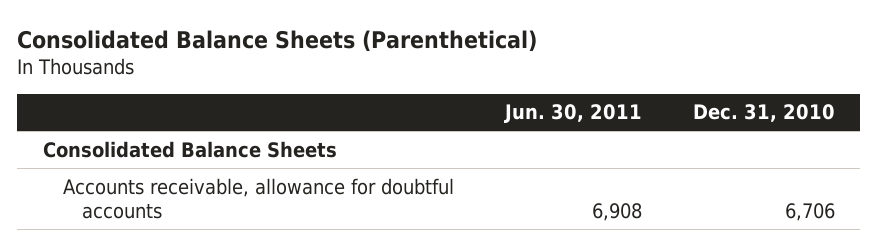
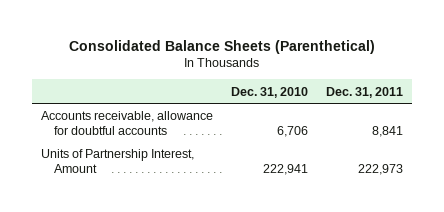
[503,104,642,124] Jun. 30, 2011 -> none
none -> [326,86,404,98] Dec. 31, 2011
[42,140,337,158] Consolidated Balance Sheets -> none
none -> [40,149,194,173] Units of Partnership Interest, Amount

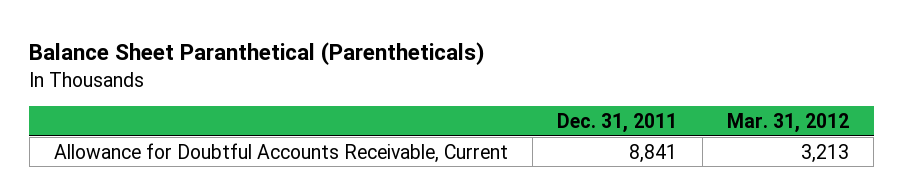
[68,39,375,54] Consolidated Balance Sheets (Parenthetical) -> [29,41,485,65] Balance Sheet Paranthetical (Parentheticals)
[230,86,308,98] Dec. 31, 2010 -> none
none -> [726,112,849,133] Mar. 31, 2012
[40,149,194,173] Units of Partnership Interest, Amount -> none
[40,111,213,135] Accounts receivable, allowance for doubtful accounts -> [54,142,509,163] Allowance for Doubtful Accounts Receivable, Current

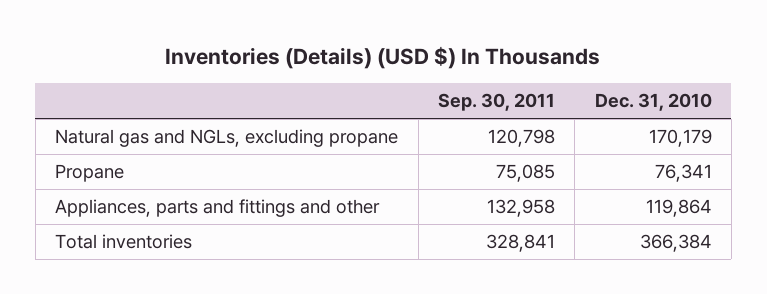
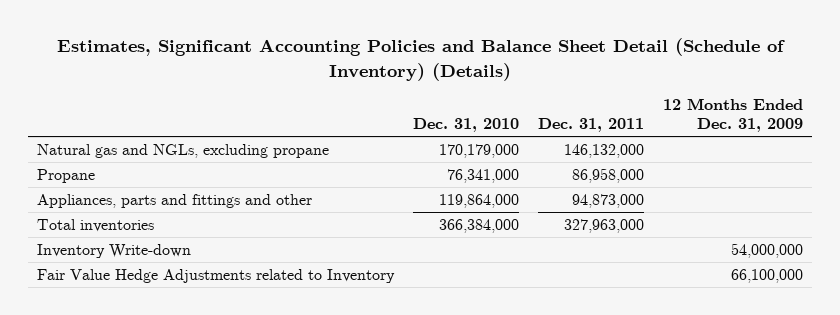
[165,46,601,70] Inventories (Details) (USD $) In Thousands -> [57,38,786,81] Estimates, Significant Accounting Policies and Balance Sheet Detail (Schedule of Inventory) (Details)
[437,93,555,112] Sep. 30, 2011 -> none
none -> [537,118,644,133] Dec. 31, 2011
none -> [662,98,803,133] 12 Months Ended Dec. 31, 2009
[648,129,712,148] 170,179 -> [439,144,520,159] 170,179,000
[654,164,712,183] 76,341 -> [447,169,520,184] 76,341,000
[645,199,712,218] 119,864 -> [439,194,520,209] 119,864,000
[639,234,712,253] 366,384 -> [439,219,520,234] 366,384,000
none -> [37,244,192,259] Inventory Write-down
none -> [37,269,396,284] Fair Value Hedge Adjustments related to Inventory

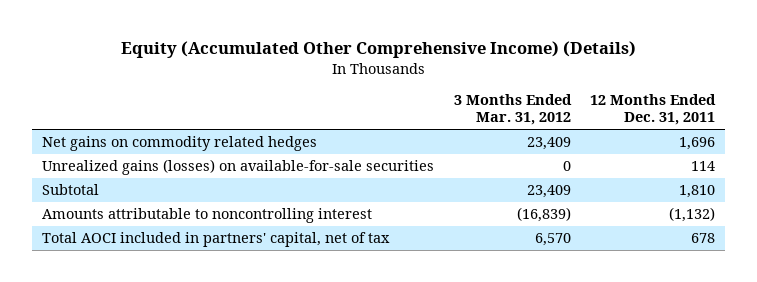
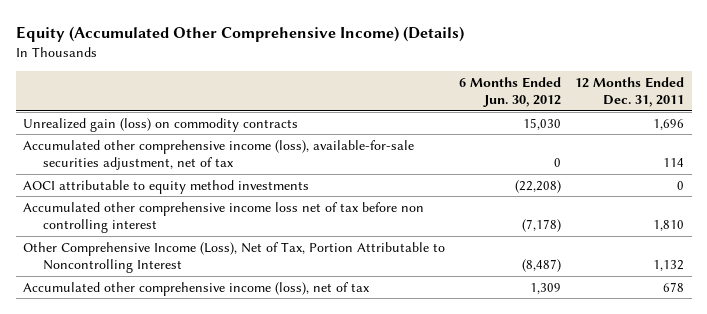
[453,93,572,126] 3 Months Ended Mar. 31, 2012 -> none
none -> [459,76,562,108] 6 Months Ended Jun. 30, 2012
[41,135,317,151] Net gains on commodity related hedges -> [22,117,298,132] Unrealized gain (loss) on commodity contracts
[41,158,434,175] Unrealized gains (losses) on available-for-sale securities -> [22,139,414,171] Accumulated other comprehensive income (loss), available-for-sale securities adjustment, net of tax
none -> [22,179,309,194] AOCI attributable to equity method investments
[41,183,99,195] Subtotal -> [22,201,424,234] Accumulated other comprehensive income loss net of tax before non controlling interest
[41,207,372,223] Amounts attributable to noncontrolling interest -> [22,241,445,274] Other Comprehensive Income (Loss), Net of Tax, Portion Attributable to Noncontrolling Interest
[669,206,716,222] (1,132) -> [653,260,685,272] 1,132
[41,231,390,247] Total AOCI included in partners' capital, net of tax -> [22,281,370,296] Accumulated other comprehensive income (loss), net of tax

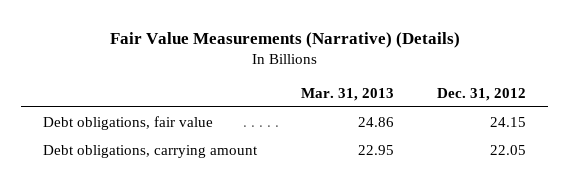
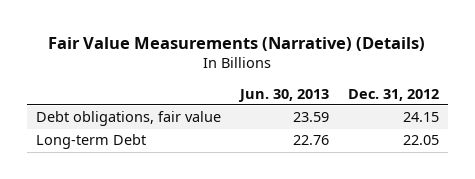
[300,87,394,101] Mar. 31, 2013 -> none
none -> [237,88,329,102] Jun. 30, 2013
[42,144,258,158] Debt obligations, carrying amount -> [36,134,147,150] Long-term Debt

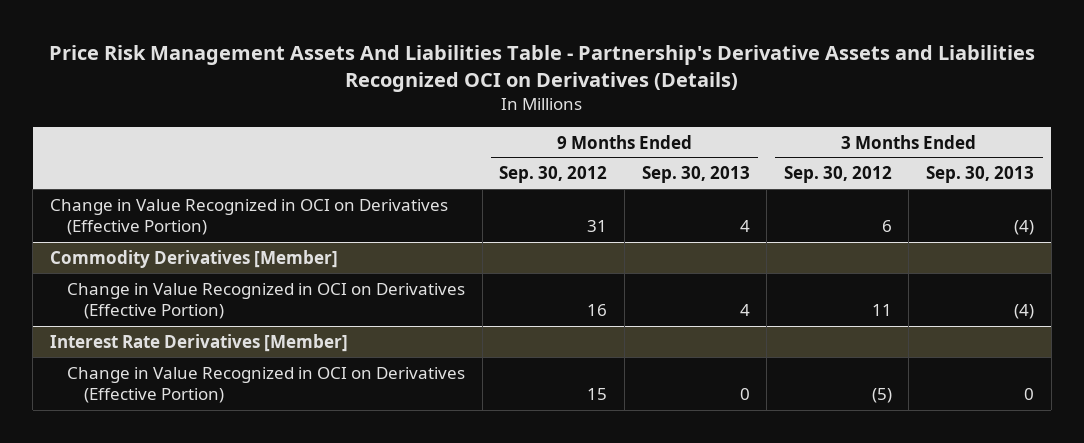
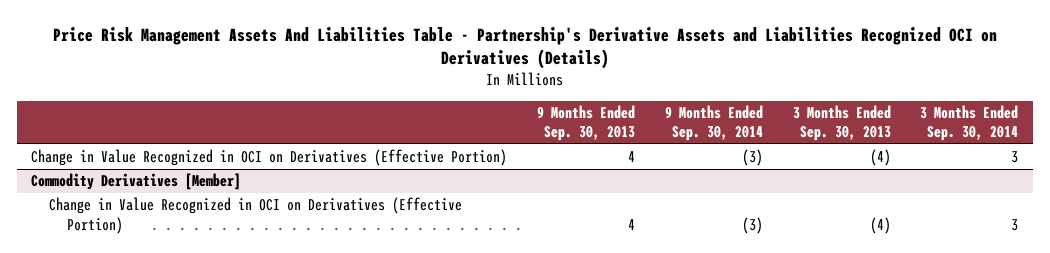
[499,166,608,184] Sep. 30, 2012 -> none
[783,166,892,184] Sep. 30, 2012 -> none
none -> [664,105,763,142] 9 Months Ended Sep. 30, 2014
none -> [920,105,1019,142] 3 Months Ended Sep. 30, 2014
[50,333,349,352] Interest Rate Derivatives [Member] -> none
[67,366,466,404] Change in Value Recognized in OCI on Derivatives (Effective Portion) -> none

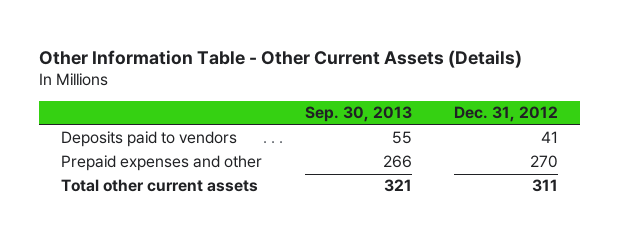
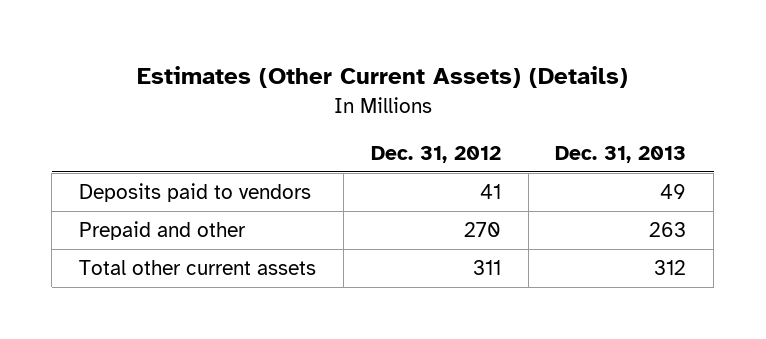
[39,49,523,68] Other Information Table - Other Current Assets (Details) -> [136,66,628,89] Estimates (Other Current Assets) (Details)
[304,106,412,123] Sep. 30, 2013 -> none
none -> [555,146,687,164] Dec. 31, 2013
[60,155,262,172] Prepaid expenses and other -> [79,221,247,241] Prepaid and other

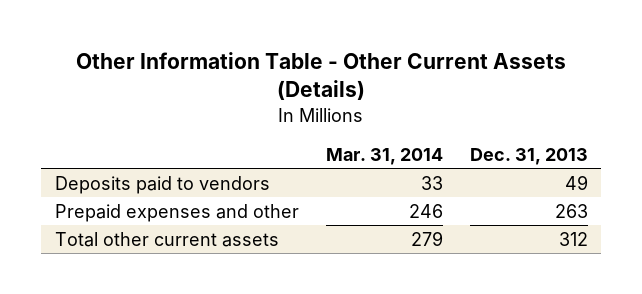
[136,66,628,89] Estimates (Other Current Assets) (Details) -> [76,52,567,101] Other Information Table - Other Current Assets (Details)
[370,146,501,164] Dec. 31, 2012 -> none
none -> [325,147,443,165] Mar. 31, 2014
[79,221,247,241] Prepaid and other -> [54,203,299,222] Prepaid expenses and other

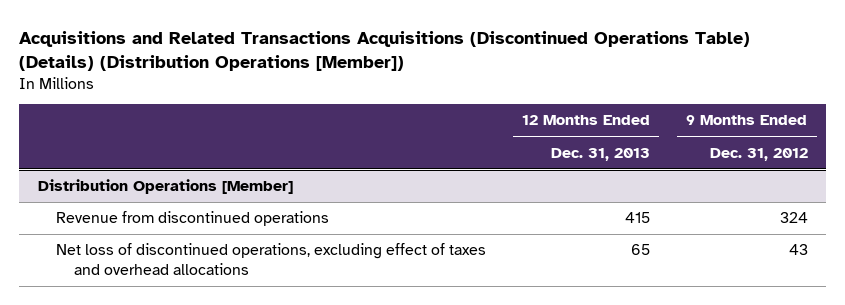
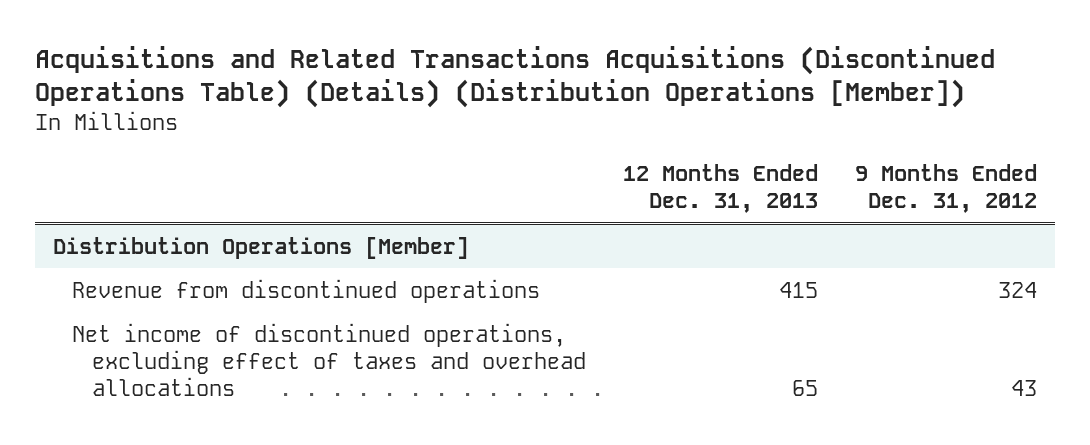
[55,243,486,276] Net loss of discontinued operations, excluding effect of taxes and overhead allocations -> [72,322,586,396] Net income of discontinued operations, excluding effect of taxes and overhead allocations

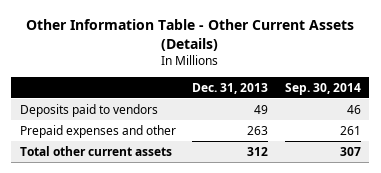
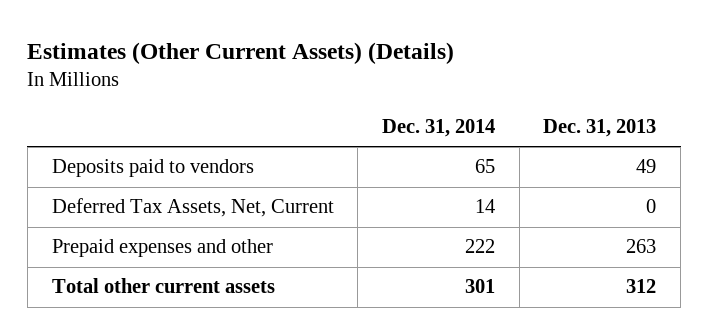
[26,19,355,51] Other Information Table - Other Current Assets (Details) -> [27,41,455,64] Estimates (Other Current Assets) (Details)
[285,82,362,95] Sep. 30, 2014 -> none
none -> [381,119,495,138] Dec. 31, 2014
none -> [51,198,334,218] Deferred Tax Assets, Net, Current

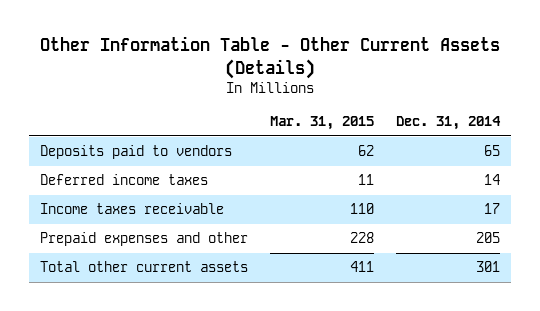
[27,41,455,64] Estimates (Other Current Assets) (Details) -> [40,36,501,79] Other Information Table - Other Current Assets (Details)
[543,119,657,138] Dec. 31, 2013 -> none
none -> [270,116,375,131] Mar. 31, 2015
[51,198,334,218] Deferred Tax Assets, Net, Current -> [40,174,209,186] Deferred income taxes
none -> [40,203,225,215] Income taxes receivable
[464,239,495,254] 222 -> [475,232,500,244] 205

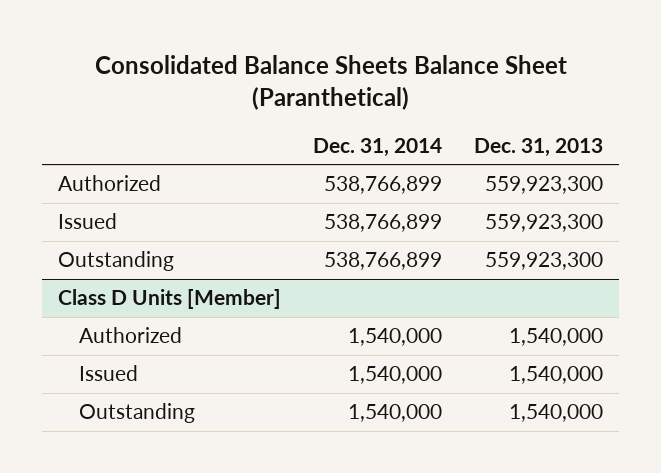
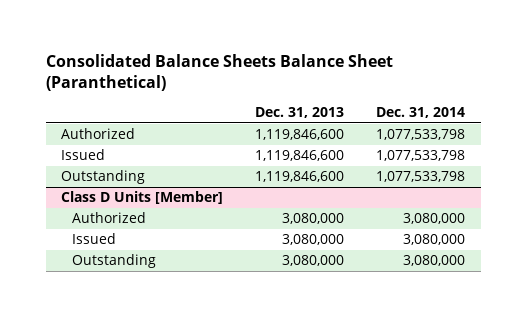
[324,176,443,195] 538,766,899 -> [375,129,465,141] 1,077,533,798
[485,176,604,195] 559,923,300 -> [255,129,345,141] 1,119,846,600
[324,214,443,233] 538,766,899 -> [375,150,465,162] 1,077,533,798
[485,214,604,233] 559,923,300 -> [255,150,345,162] 1,119,846,600
[324,252,443,271] 538,766,899 -> [375,171,465,183] 1,077,533,798
[485,252,604,271] 559,923,300 -> [255,171,345,183] 1,119,846,600
[348,328,443,347] 1,540,000 -> [402,213,465,225] 3,080,000
[509,328,604,347] 1,540,000 -> [282,213,345,225] 3,080,000
[348,366,443,385] 1,540,000 -> [402,234,465,246] 3,080,000
[509,366,604,385] 1,540,000 -> [282,234,345,246] 3,080,000
[348,404,443,423] 1,540,000 -> [402,255,465,267] 3,080,000
[509,404,604,423] 1,540,000 -> [282,255,345,267] 3,080,000

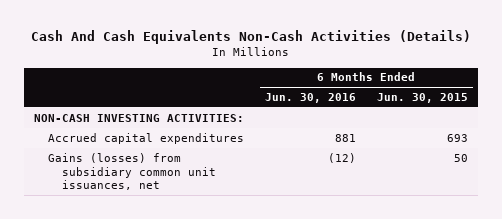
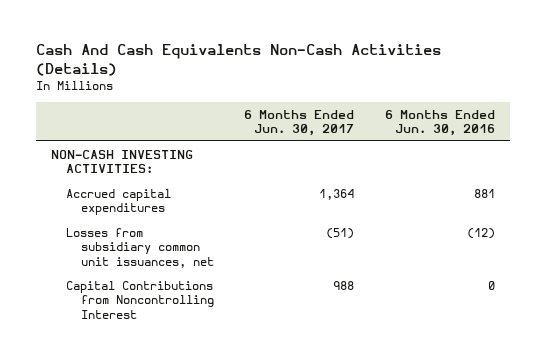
[376,92,468,103] Jun. 30, 2015 -> none
none -> [244,109,355,137] 6 Months Ended Jun. 30, 2017
[48,152,216,191] Gains (losses) from subsidiary common unit issuances, net -> [66,227,214,268] Losses from subsidiary common unit issuances, net
none -> [66,280,214,319] Capital Contributions from Noncontrolling Interest

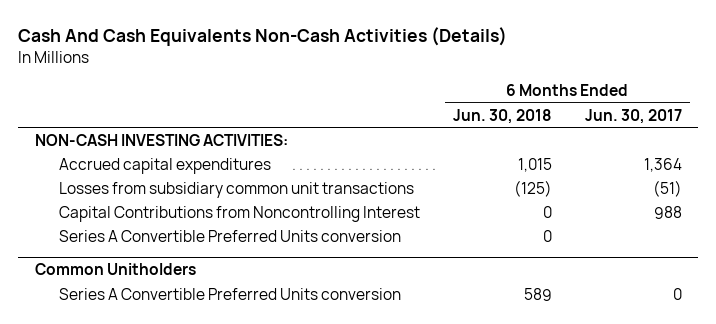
[384,109,495,137] 6 Months Ended Jun. 30, 2016 -> none
none -> [452,108,552,124] Jun. 30, 2018
[66,227,214,268] Losses from subsidiary common unit issuances, net -> [58,181,414,198] Losses from subsidiary common unit transactions
none -> [58,229,401,242] Series A Convertible Preferred Units conversion
none -> [34,263,196,276] Common Unitholders
none -> [58,287,401,300] Series A Convertible Preferred Units conversion

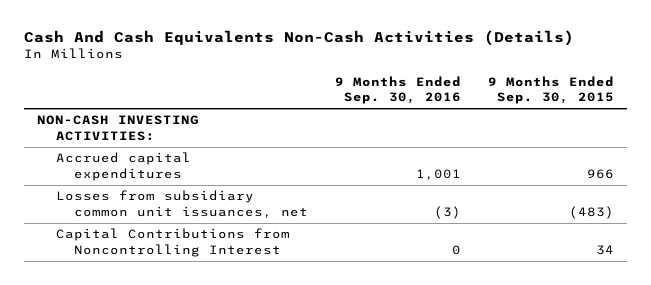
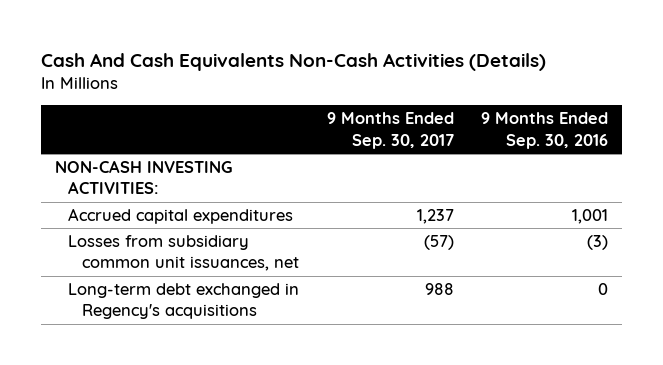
[487,75,614,105] 9 Months Ended Sep. 30, 2015 -> none
none -> [326,112,454,149] 9 Months Ended Sep. 30, 2017
[55,228,290,257] Capital Contributions from Noncontrolling Interest -> [68,282,300,320] Long-term debt exchanged in Regency's acquisitions

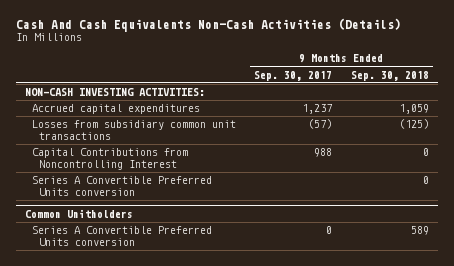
[481,112,609,149] 9 Months Ended Sep. 30, 2016 -> none
none -> [350,70,429,81] Sep. 30, 2018
[68,234,299,272] Losses from subsidiary common unit issuances, net -> [31,120,236,140] Losses from subsidiary common unit transactions
[68,282,300,320] Long-term debt exchanged in Regency's acquisitions -> [31,148,188,170] Capital Contributions from Noncontrolling Interest
none -> [31,176,212,196] Series A Convertible Preferred Units conversion
none -> [24,208,133,218] Common Unitholders
none -> [31,226,212,246] Series A Convertible Preferred Units conversion

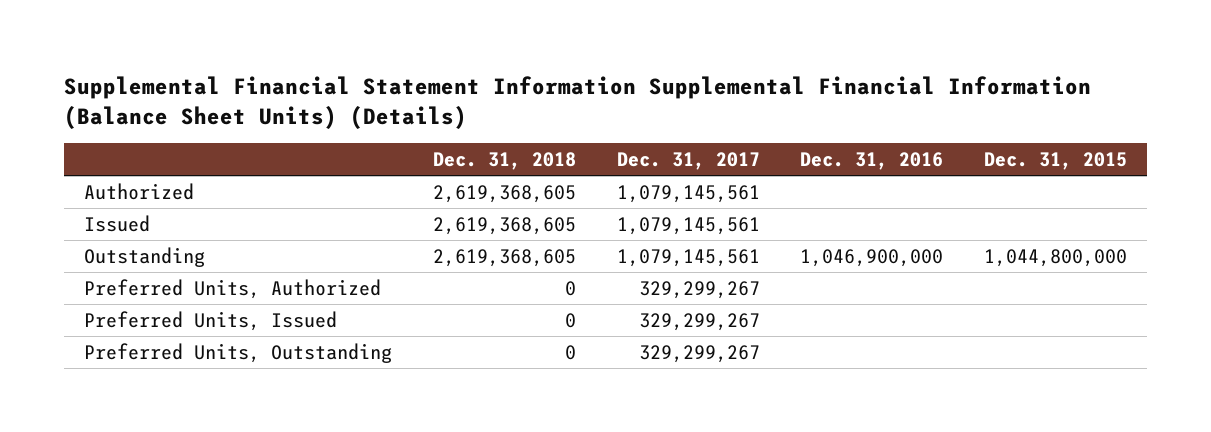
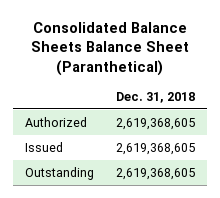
[63,75,1091,129] Supplemental Financial Statement Information Supplemental Financial Information (Balance Sheet Units) (Details) -> [30,21,189,76] Consolidated Balance Sheets Balance Sheet (Paranthetical)
[616,151,760,170] Dec. 31, 2017 -> none
[800,151,944,170] Dec. 31, 2016 -> none
[983,151,1127,170] Dec. 31, 2015 -> none
[84,278,382,299] Preferred Units, Authorized -> none
[84,310,338,331] Preferred Units, Issued -> none
[84,342,393,363] Preferred Units, Outstanding -> none

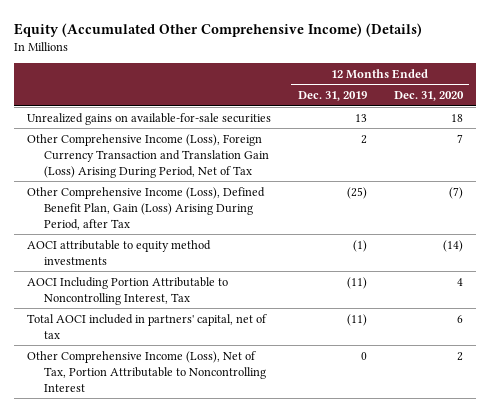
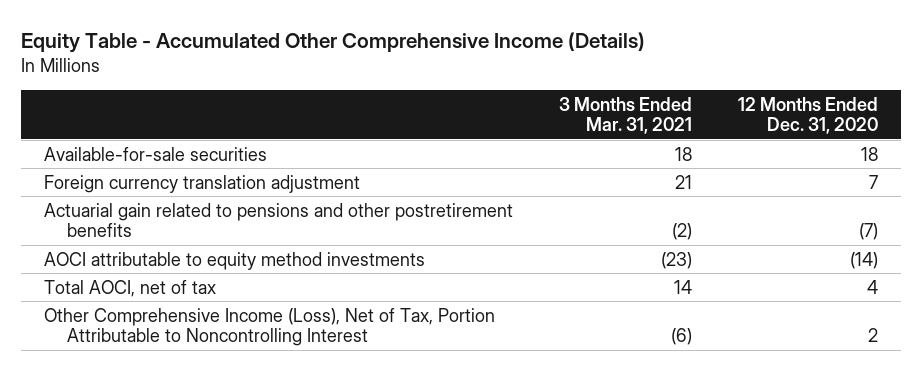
[13,22,422,37] Equity (Accumulated Other Comprehensive Income) (Details) -> [20,32,645,54] Equity Table - Accumulated Other Comprehensive Income (Details)
[298,91,368,102] Dec. 31, 2019 -> none
none -> [558,96,692,135] 3 Months Ended Mar. 31, 2021
[27,112,272,125] Unrealized gains on available-for-sale securities -> [43,146,267,161] Available-for-sale securities
[27,133,269,178] Other Comprehensive Income (Loss), Foreign Currency Transaction and Translation Gain (Loss) Arising During Period, Net of Tax -> [43,174,360,193] Foreign currency translation adjustment
[27,186,266,230] Other Comprehensive Income (Loss), Defined Benefit Plan, Gain (Loss) Arising During Period, after Tax -> [43,202,513,238] Actuarial gain related to pensions and other postretirement benefits
[27,313,268,339] Total AOCI included in partners' capital, net of tax -> none
[27,276,229,305] AOCI Including Portion Attributable to Noncontrolling Interest, Tax -> [43,279,216,297] Total AOCI, net of tax

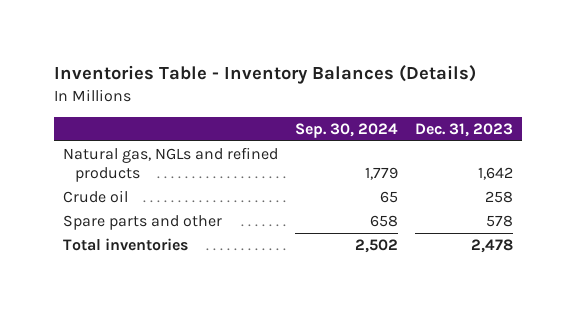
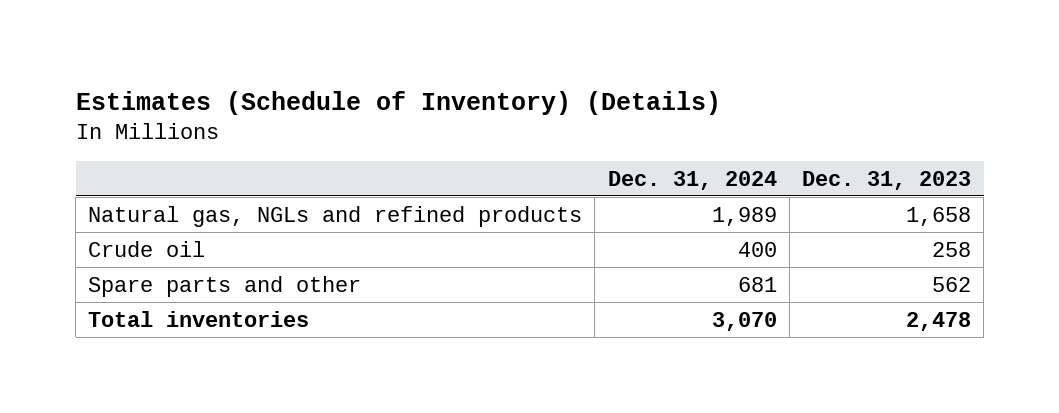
[54,64,477,84] Inventories Table - Inventory Balances (Details) -> [75,90,721,115] Estimates (Schedule of Inventory) (Details)
[294,122,398,138] Sep. 30, 2024 -> none
none -> [607,170,777,190] Dec. 31, 2024
[478,167,514,181] 1,642 -> [905,206,971,226] 1,658
[486,215,514,228] 578 -> [931,276,971,292] 562

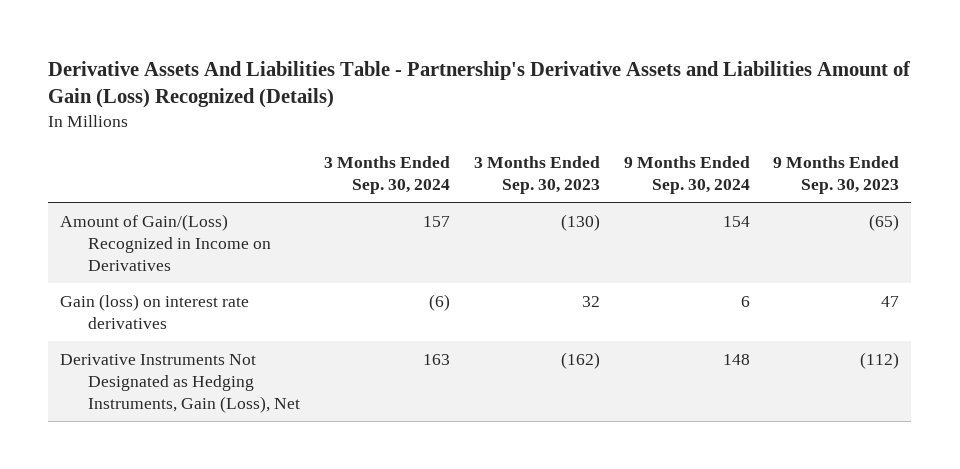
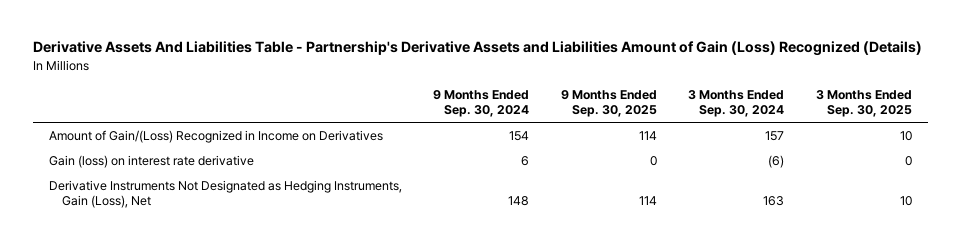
[473,155,600,194] 3 Months Ended Sep. 30, 2023 -> none
[773,155,900,194] 9 Months Ended Sep. 30, 2023 -> none
none -> [560,90,657,118] 9 Months Ended Sep. 30, 2025
none -> [815,90,912,118] 3 Months Ended Sep. 30, 2025
[60,293,250,329] Gain (loss) on interest rate derivatives -> [48,155,254,169] Gain (loss) on interest rate derivative

